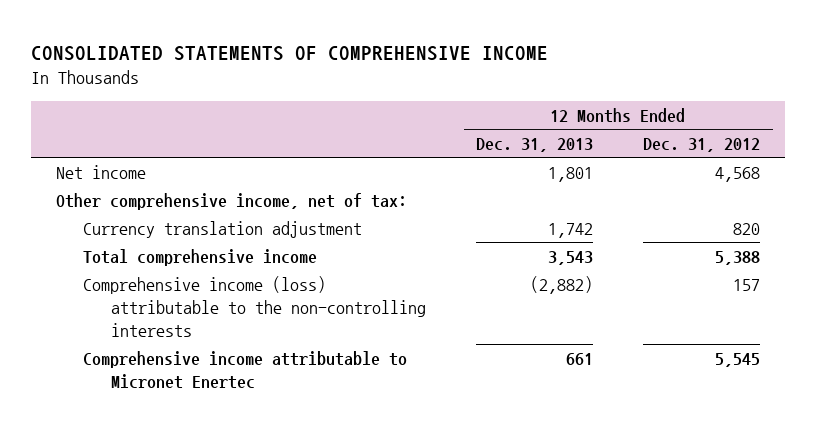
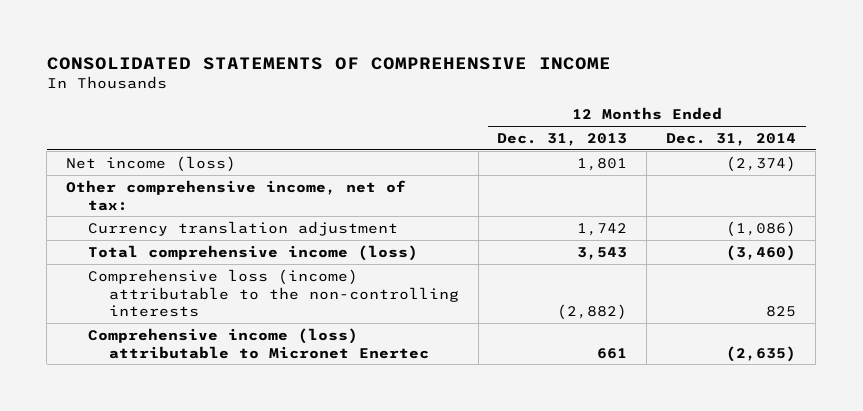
[643,138,761,153] Dec. 31, 2012 -> none
none -> [666,132,797,146] Dec. 31, 2014
[56,164,147,179] Net income -> [66,155,237,172] Net income (loss)
[83,248,318,266] Total comprehensive income -> [87,244,418,261] Total comprehensive income (loss)
[83,275,426,338] Comprehensive income (loss) attributable to the non-controlling interests -> [87,268,459,318] Comprehensive loss (income) attributable to the non-controlling interests
[83,350,408,389] Comprehensive income attributable to Micronet Enertec -> [87,327,429,359] Comprehensive income (loss) attributable to Micronet Enertec

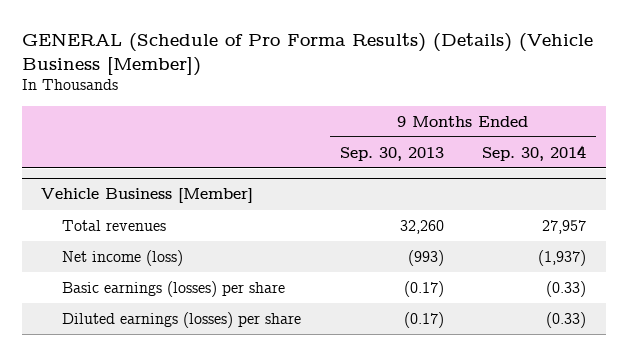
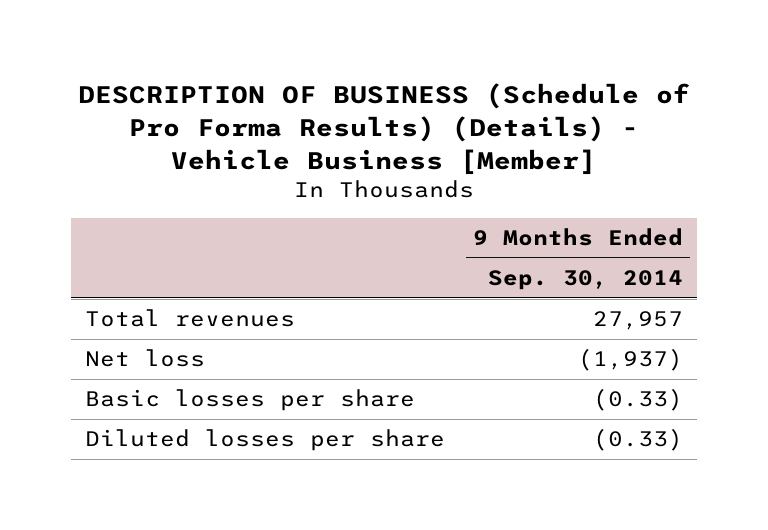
[21,32,593,76] GENERAL (Schedule of Pro Forma Results) (Details) (Vehicle Business [Member]) -> [77,83,690,175] DESCRIPTION OF BUSINESS (Schedule of Pro Forma Results) (Details) - Vehicle Business [Member]
[339,146,444,161] Sep. 30, 2013 -> none
[41,188,254,204] Vehicle Business [Member] -> none
[61,249,183,266] Net income (loss) -> [84,349,205,368] Net loss
[61,280,285,297] Basic earnings (losses) per share -> [84,389,415,412] Basic losses per share
[61,311,301,328] Diluted earnings (losses) per share -> [84,429,445,452] Diluted losses per share

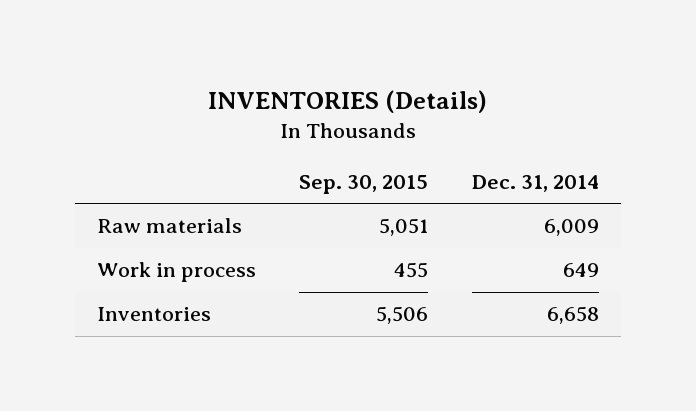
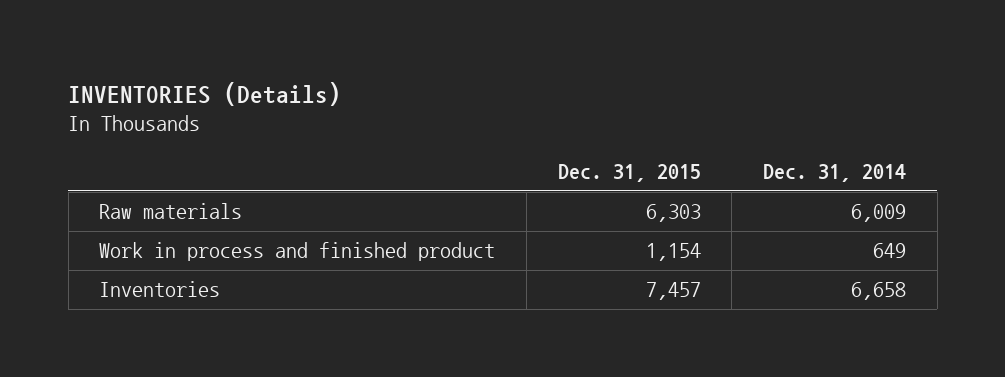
[299,174,429,194] Sep. 30, 2015 -> none
none -> [557,164,701,183] Dec. 31, 2015
[96,262,256,283] Work in process -> [99,242,496,262] Work in process and finished product

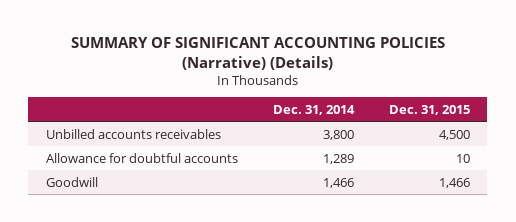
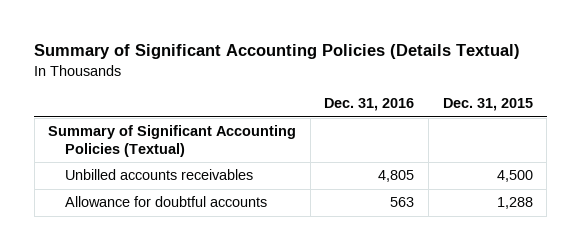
[70,37,445,70] SUMMARY OF SIGNIFICANT ACCOUNTING POLICIES (Narrative) (Details) -> [34,44,521,60] Summary of Significant Accounting Policies (Details Textual)
[272,104,355,115] Dec. 31, 2014 -> none
none -> [324,98,415,112] Dec. 31, 2016
none -> [48,125,297,157] Summary of Significant Accounting Policies (Textual)
[45,176,98,187] Goodwill -> none
[455,153,470,163] 10 -> [496,197,533,210] 1,288

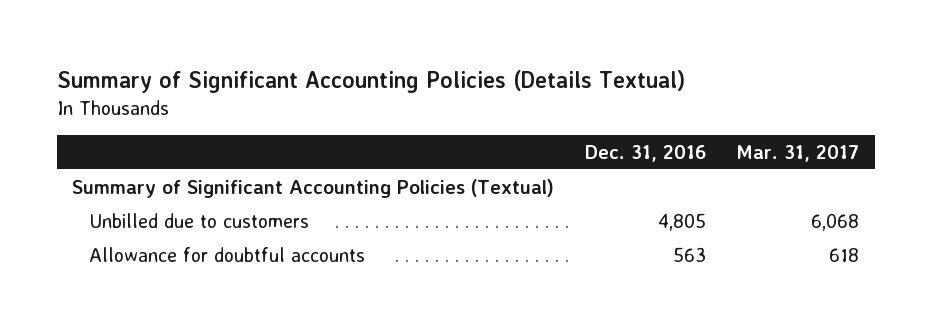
[442,98,533,112] Dec. 31, 2015 -> none
none -> [736,144,860,162] Mar. 31, 2017
[65,169,254,181] Unbilled accounts receivables -> [88,212,309,228] Unbilled due to customers

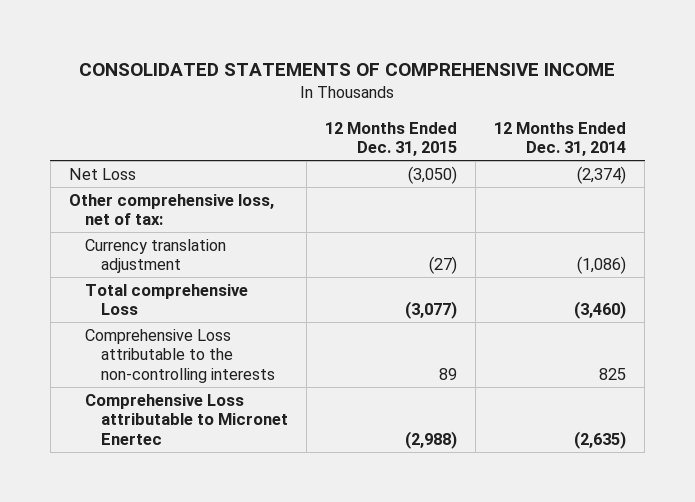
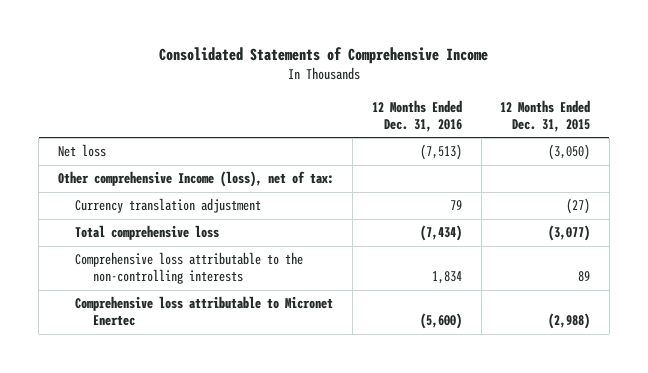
[79,62,616,76] CONSOLIDATED STATEMENTS OF COMPREHENSIVE INCOME -> [158,47,488,65] Consolidated Statements of Comprehensive Income
[494,121,627,157] 12 Months Ended Dec. 31, 2014 -> none
none -> [371,99,462,132] 12 Months Ended Dec. 31, 2016
[68,167,136,180] Net Loss -> [57,144,106,158] Net loss
[68,193,274,226] Other comprehensive loss, net of tax: -> [57,171,334,188] Other comprehensive Income (loss), net of tax:
[84,283,248,316] Total comprehensive Loss -> [75,225,220,241] Total comprehensive loss
[84,328,275,383] Comprehensive Loss attributable to the non-controlling interests -> [75,252,304,285] Comprehensive loss attributable to the non-controlling interests
[84,393,288,445] Comprehensive Loss attributable to Micronet Enertec -> [75,296,334,327] Comprehensive loss attributable to Micronet Enertec

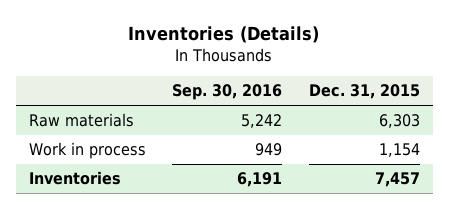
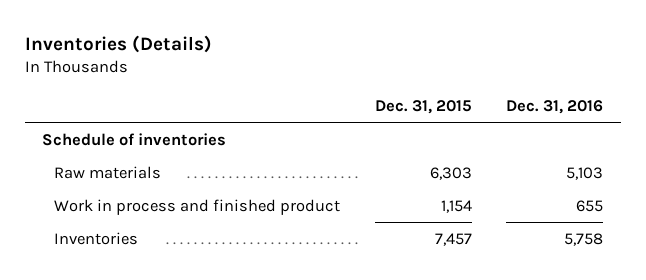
[172,84,283,101] Sep. 30, 2016 -> none
none -> [506,99,604,114] Dec. 31, 2016
none -> [42,132,227,146] Schedule of inventories
[28,142,146,160] Work in process -> [54,198,341,215] Work in process and finished product

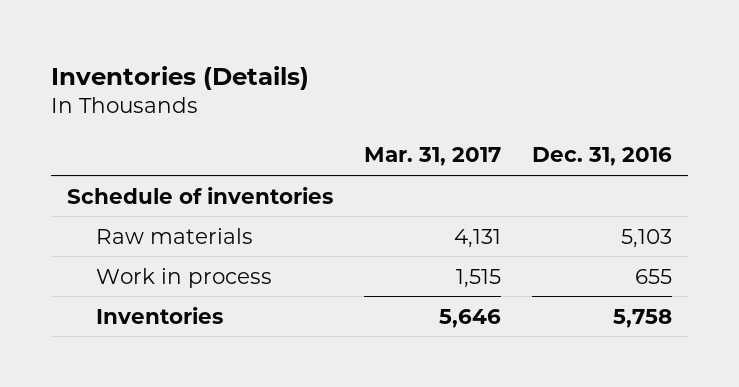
[374,99,472,114] Dec. 31, 2015 -> none
none -> [364,147,502,167] Mar. 31, 2017
[54,198,341,215] Work in process and finished product -> [95,267,272,288] Work in process

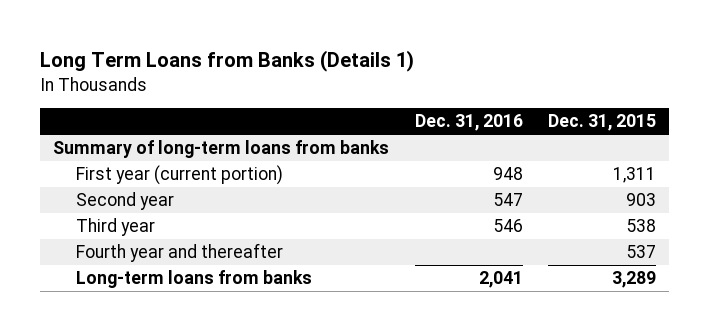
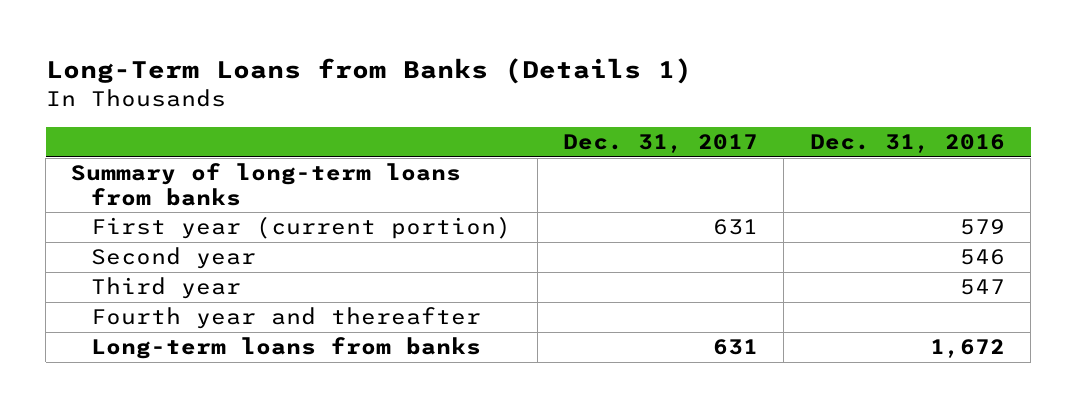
[40,50,415,73] Long Term Loans from Banks (Details 1) -> [45,57,692,84] Long-Term Loans from Banks (Details 1)
[548,114,657,132] Dec. 31, 2015 -> none
none -> [563,134,759,154] Dec. 31, 2017
[492,167,523,181] 948 -> [959,219,1005,236] 579
[492,193,523,207] 547 -> [959,249,1005,266] 546
[492,219,523,233] 546 -> [959,279,1005,296] 547
[478,271,523,289] 2,041 -> [929,339,1005,359] 1,672

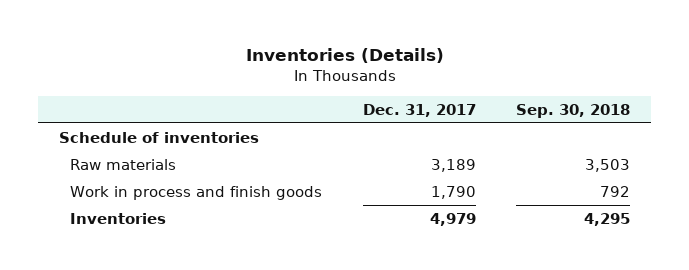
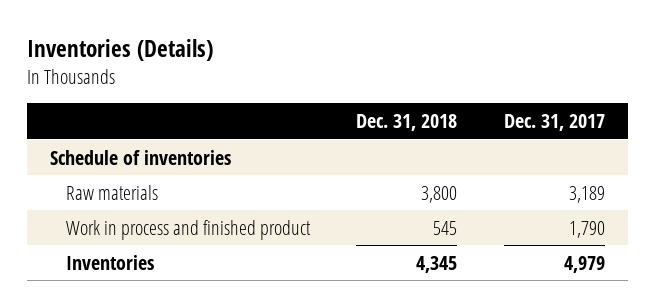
[516,103,631,118] Sep. 30, 2018 -> none
none -> [356,113,458,131] Dec. 31, 2018
[70,186,323,201] Work in process and finish goods -> [66,219,312,240] Work in process and finished product

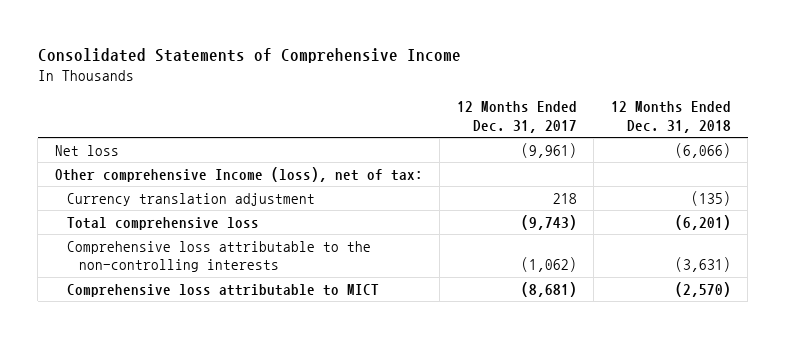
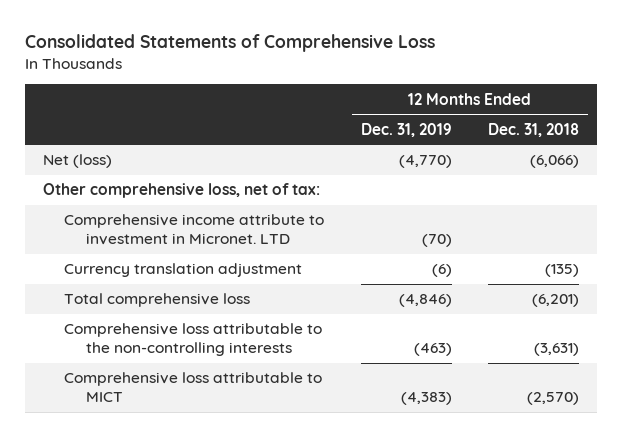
[37,48,461,64] Consolidated Statements of Comprehensive Income -> [24,34,435,53] Consolidated Statements of Comprehensive Loss
[456,101,577,133] 12 Months Ended Dec. 31, 2017 -> none
none -> [360,122,452,137] Dec. 31, 2019
[54,144,119,156] Net loss -> [42,154,112,169] Net (loss)
[54,166,423,182] Other comprehensive Income (loss), net of tax: -> [42,183,320,199] Other comprehensive loss, net of tax:
none -> [64,214,325,246] Comprehensive income attribute to investment in Micronet. LTD

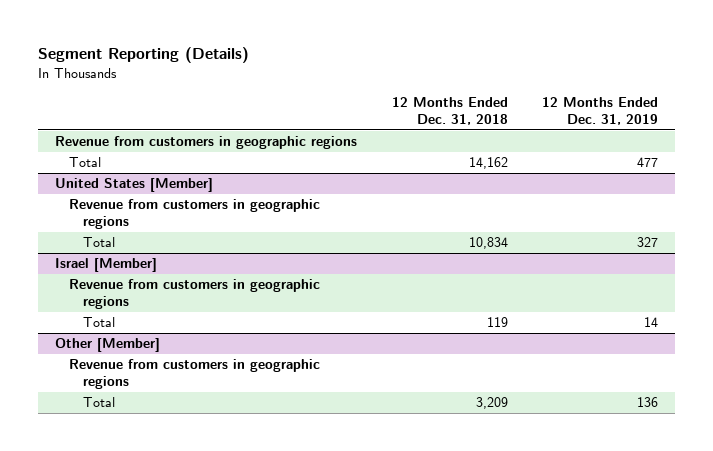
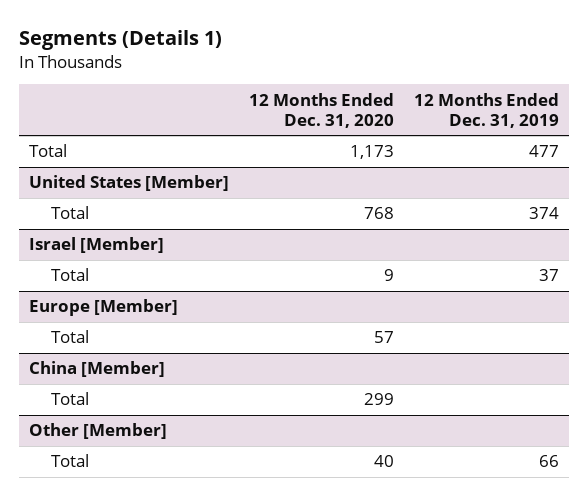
[38,47,250,64] Segment Reporting (Details) -> [18,29,222,50] Segments (Details 1)
[391,97,508,126] 12 Months Ended Dec. 31, 2018 -> none
none -> [249,92,395,128] 12 Months Ended Dec. 31, 2020
[55,136,358,150] Revenue from customers in geographic regions -> none
[69,199,321,230] Revenue from customers in geographic regions -> none
[636,237,658,248] 327 -> [529,207,560,220] 374
[69,279,321,310] Revenue from customers in geographic regions -> none
[643,317,658,328] 14 -> [539,269,560,282] 37
none -> [28,299,178,317] Europe [Member]
none -> [50,330,89,344] Total
none -> [28,361,165,378] China [Member]
none -> [50,392,89,406] Total
[69,359,321,390] Revenue from customers in geographic regions -> none
[636,397,658,408] 136 -> [539,455,560,468] 66

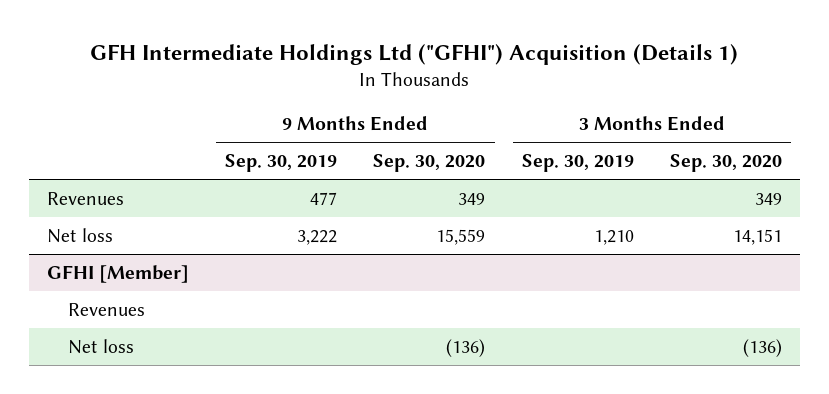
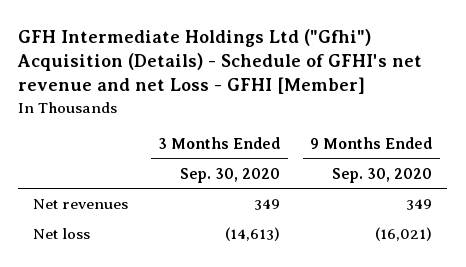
[90,43,739,65] GFH Intermediate Holdings Ltd ("GFHI") Acquisition (Details 1) -> [17,28,423,95] GFH Intermediate Holdings Ltd ("Gfhi") Acquisition (Details) - Schedule of GFHI's net revenue and net Loss - GFHI [Member]
[225,153,338,172] Sep. 30, 2019 -> none
[521,153,634,172] Sep. 30, 2019 -> none
[47,264,190,283] GFHI [Member] -> none
[68,302,146,316] Revenues -> none
[68,338,135,354] Net loss -> none
[47,191,125,205] Revenues -> [33,199,129,210] Net revenues
[436,228,486,245] 15,559 -> [375,227,433,242] (16,021)
[732,228,782,245] 14,151 -> [225,227,281,242] (14,613)

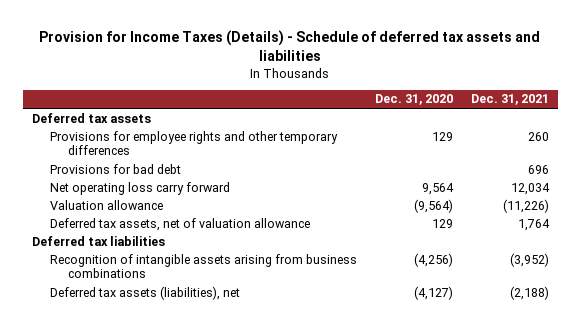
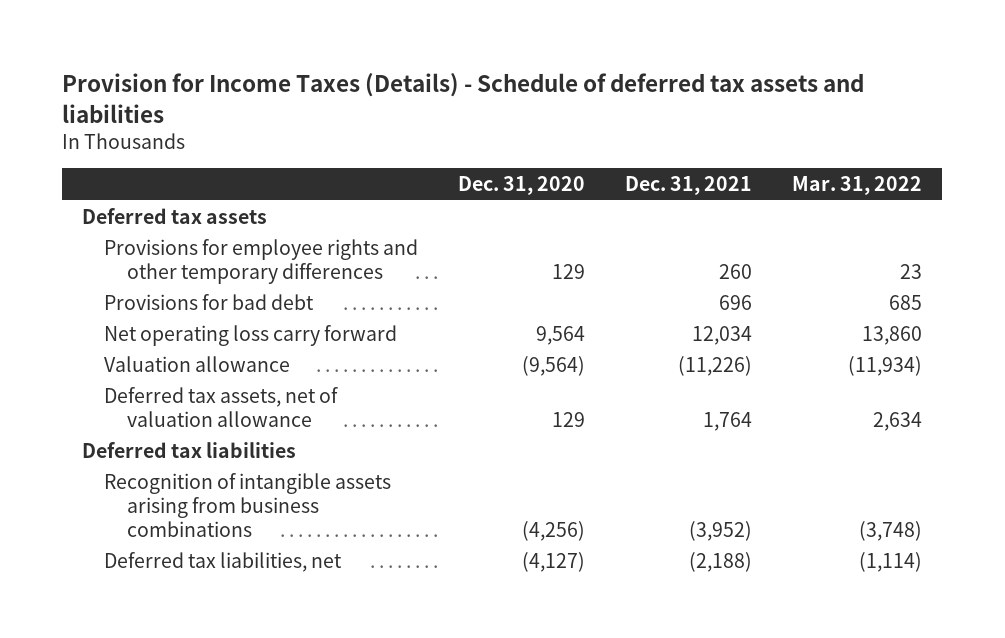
none -> [792,176,923,196] Mar. 31, 2022
[50,285,241,300] Deferred tax assets (liabilities), net -> [104,551,343,572] Deferred tax liabilities, net

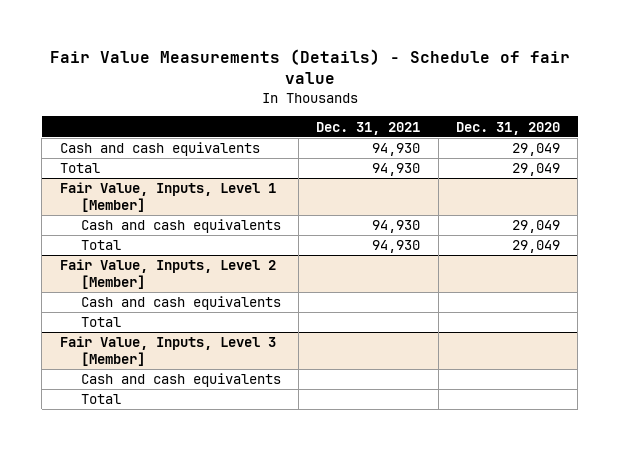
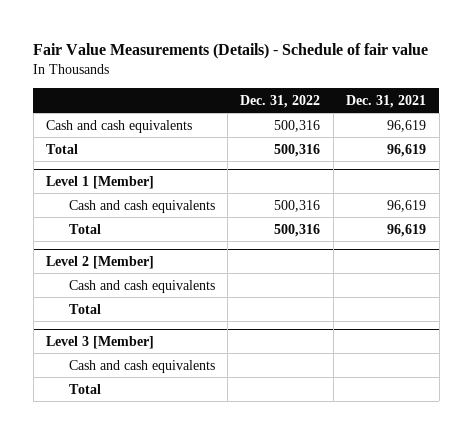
[455,121,560,135] Dec. 31, 2020 -> none
none -> [240,94,321,108] Dec. 31, 2022
[372,143,421,157] 94,930 -> [387,119,427,132] 96,619
[372,163,421,177] 94,930 -> [387,143,427,157] 96,619
[59,182,276,212] Fair Value, Inputs, Level 1 [Member] -> [46,175,155,189] Level 1 [Member]
[372,220,421,234] 94,930 -> [387,199,427,212] 96,619
[372,240,421,254] 94,930 -> [387,223,427,237] 96,619
[59,259,276,289] Fair Value, Inputs, Level 2 [Member] -> [46,255,155,269] Level 2 [Member]
[59,336,276,366] Fair Value, Inputs, Level 3 [Member] -> [46,335,155,349] Level 3 [Member]

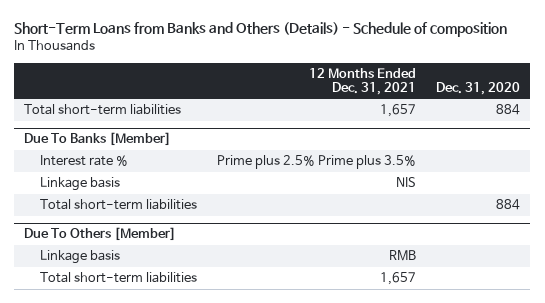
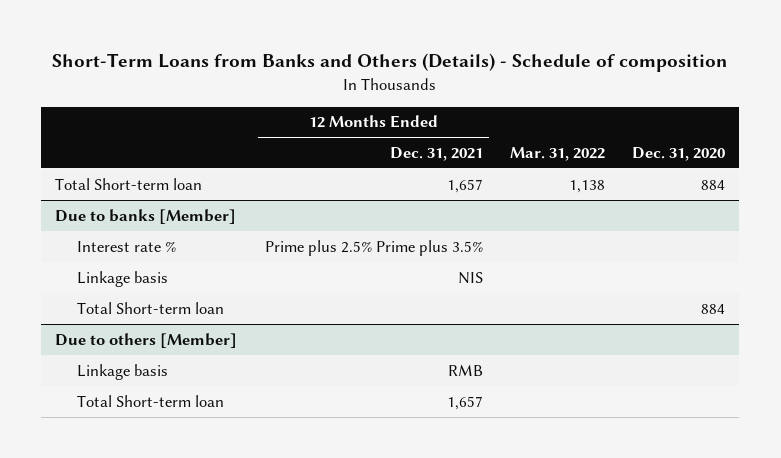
none -> [509,146,605,161] Mar. 31, 2022
[24,104,182,116] Total short-term liabilities -> [55,177,203,190] Total Short-term loan
[24,132,172,147] Due To Banks [Member] -> [55,208,237,224] Due to banks [Member]
[40,199,198,211] Total short-term liabilities -> [77,301,225,314] Total Short-term loan
[24,227,177,242] Due To Others [Member] -> [55,332,238,348] Due to others [Member]
[40,272,198,284] Total short-term liabilities -> [77,394,225,407] Total Short-term loan

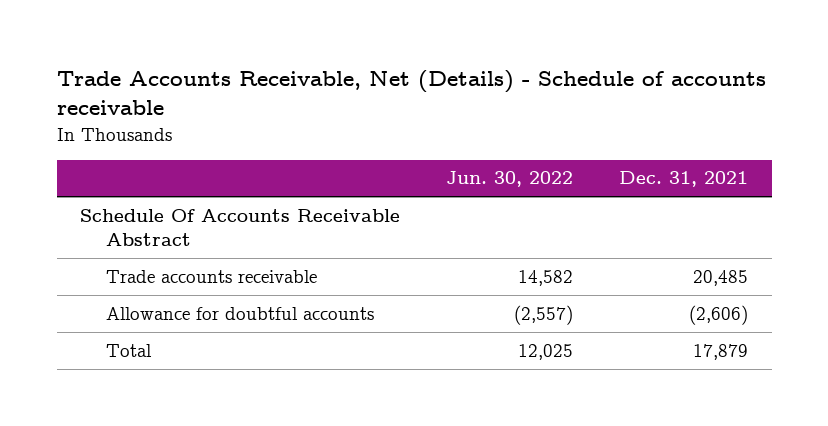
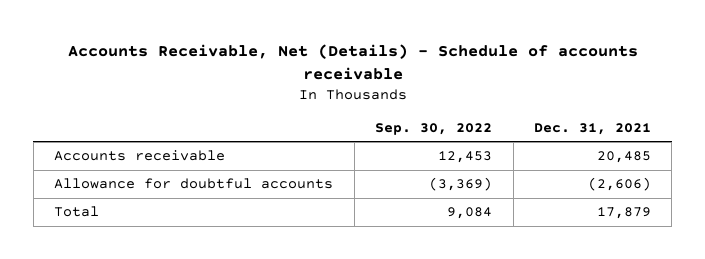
[56,70,766,116] Trade Accounts Receivable, Net (Details) - Schedule of accounts receivable -> [67,44,638,81] Accounts Receivable, Net (Details) - Schedule of accounts receivable
[446,171,574,188] Jun. 30, 2022 -> none
none -> [375,122,493,135] Sep. 30, 2022
[80,208,401,246] Schedule Of Accounts Receivable Abstract -> none
[106,269,318,283] Trade accounts receivable -> [54,150,226,162] Accounts receivable

